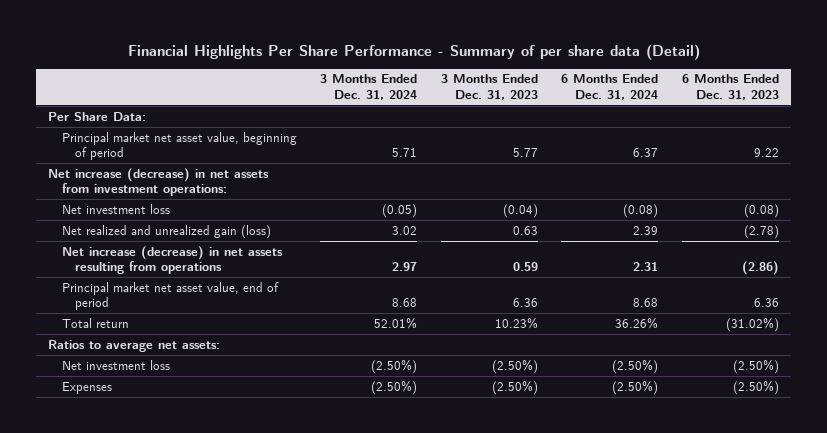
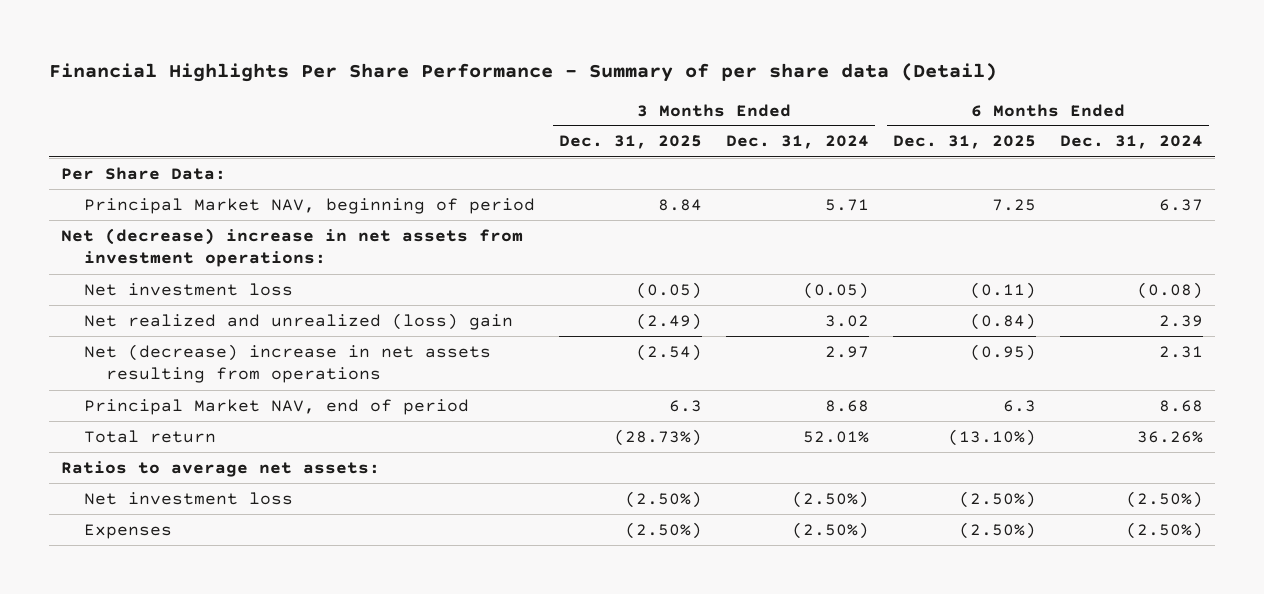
[440,74,538,100] 3 Months Ended Dec. 31, 2023 -> none
[682,74,780,100] 6 Months Ended Dec. 31, 2023 -> none
none -> [558,135,702,150] Dec. 31, 2025
none -> [892,135,1036,150] Dec. 31, 2025
[61,131,297,161] Principal market net asset value, beginning of period -> [83,197,535,214] Principal Market NAV, beginning of period
[48,167,270,197] Net increase (decrease) in net assets from investment operations: -> [61,227,524,268] Net (decrease) increase in net assets from investment operations:
[61,224,271,239] Net realized and unrealized gain (loss) -> [83,312,513,330] Net realized and unrealized (loss) gain
[61,245,283,275] Net increase (decrease) in net assets resulting from operations -> [83,343,491,384] Net (decrease) increase in net assets resulting from operations
[61,281,279,311] Principal market net asset value, end of period -> [83,398,469,415] Principal Market NAV, end of period

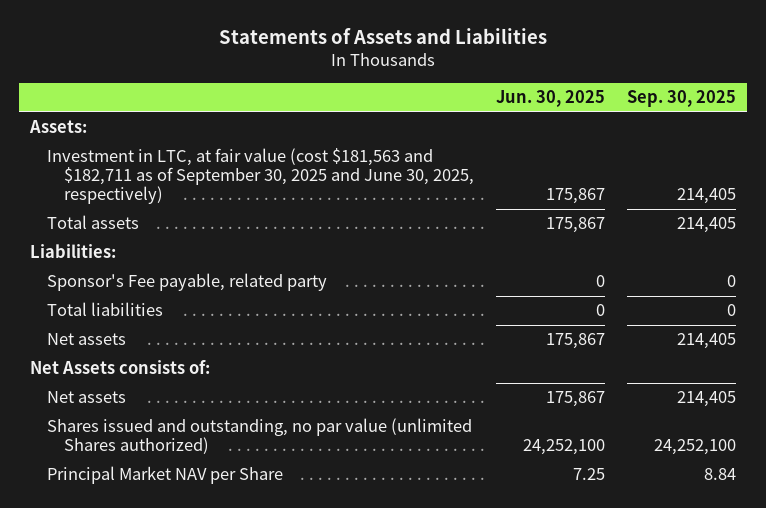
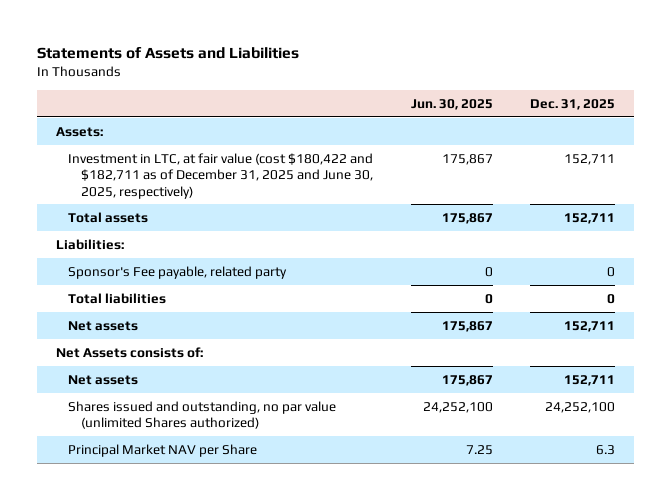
[627,90,737,108] Sep. 30, 2025 -> none
none -> [530,98,616,110] Dec. 31, 2025
[46,148,474,205] Investment in LTC, at fair value (cost $181,563 and $182,711 as of September 30, 2025 and June 30, 2025, respectively) -> [68,152,374,199] Investment in LTC, at fair value (cost $180,422 and $182,711 as of December 31, 2025 and June 30, 2025, respectively)

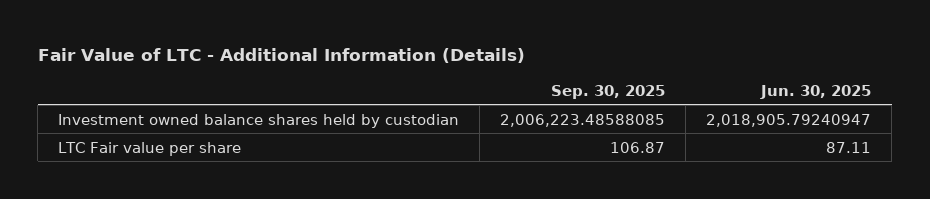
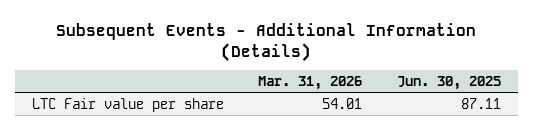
[37,48,525,64] Fair Value of LTC - Additional Information (Details) -> [56,22,477,62] Subsequent Events - Additional Information (Details)
[551,84,666,99] Sep. 30, 2025 -> none
none -> [258,75,363,90] Mar. 31, 2026
[58,113,460,128] Investment owned balance shares held by custodian -> none

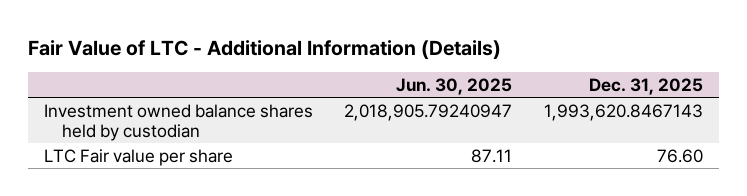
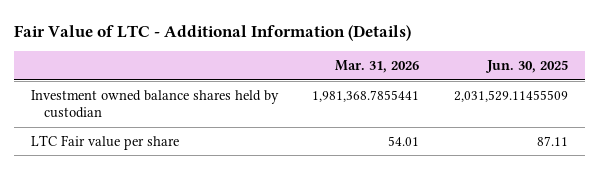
[589,78,704,96] Dec. 31, 2025 -> none
none -> [335,60,420,74] Mar. 31, 2026
[344,103,513,121] 2,018,905.79240947 -> [453,89,568,102] 2,031,529.11455509

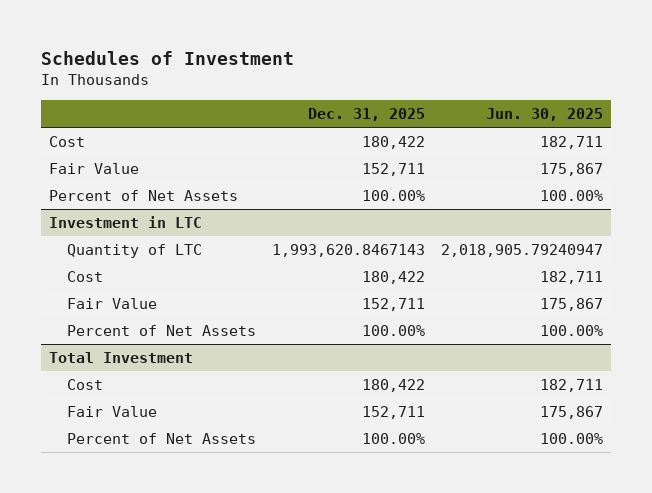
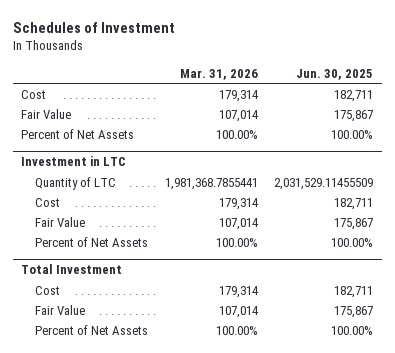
[308,108,426,122] Dec. 31, 2025 -> none
none -> [179,68,258,80] Mar. 31, 2026
[441,244,604,258] 2,018,905.79240947 -> [274,177,374,190] 2,031,529.11455509

